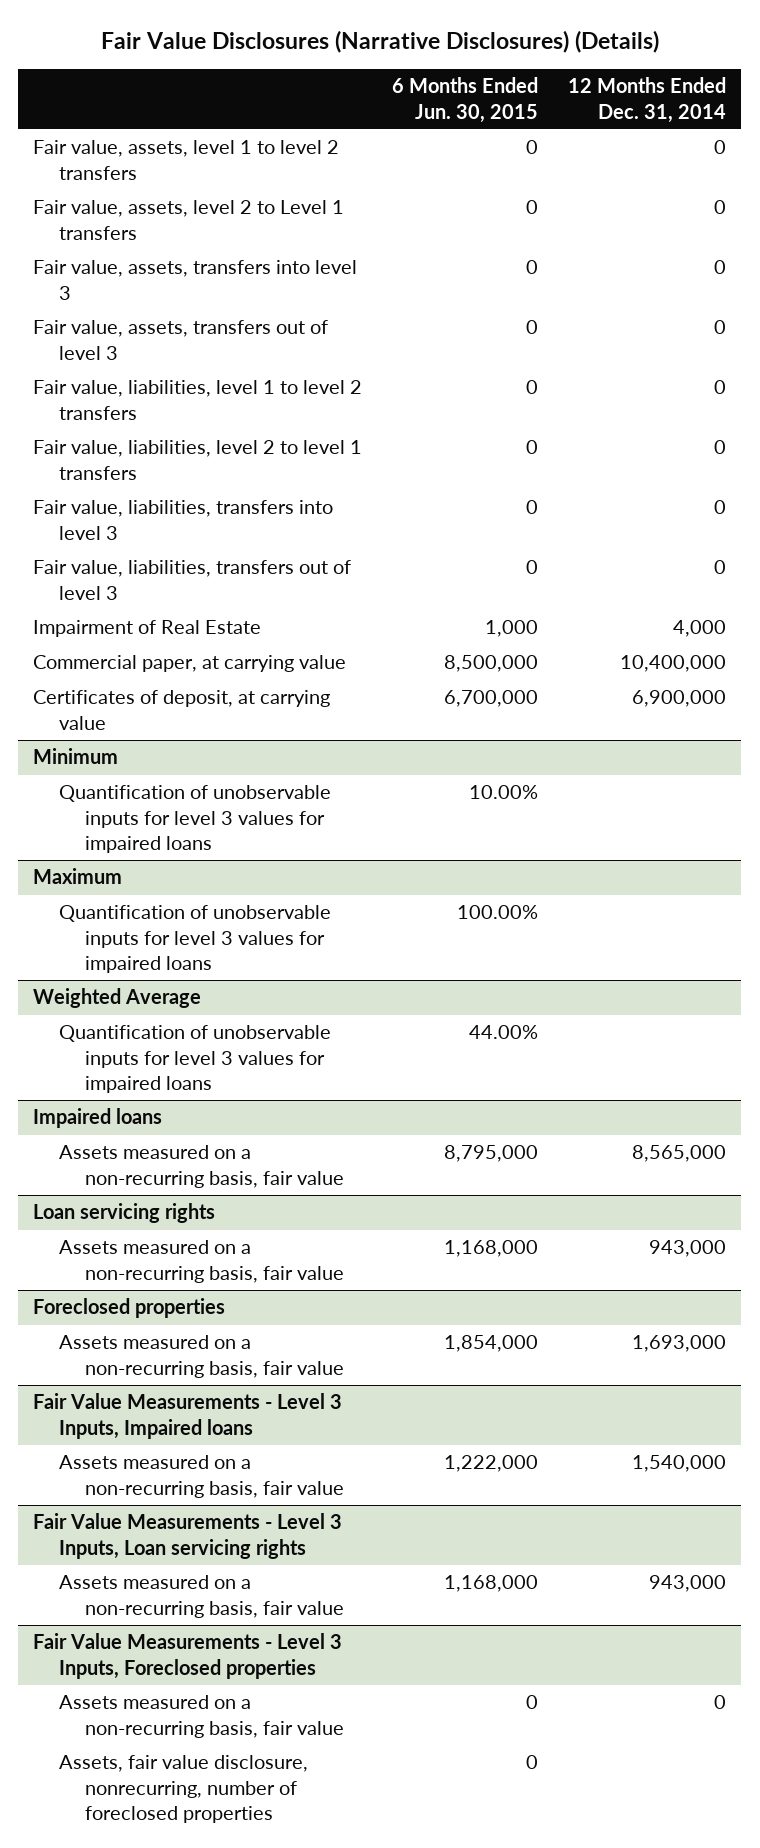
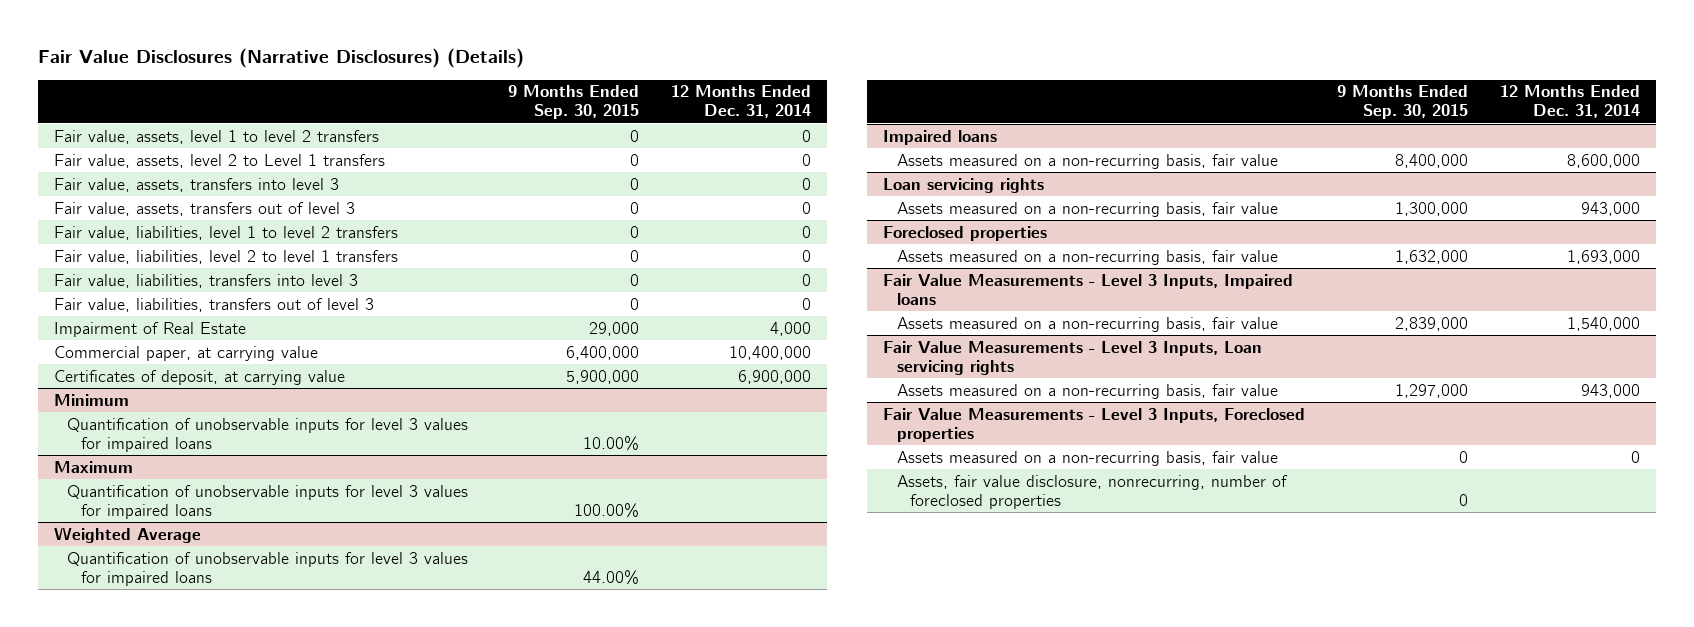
[392,77,539,123] 6 Months Ended Jun. 30, 2015 -> none
none -> [507,85,639,120] 9 Months Ended Sep. 30, 2015
[632,1145,727,1163] 8,565,000 -> [1566,153,1640,168] 8,600,000

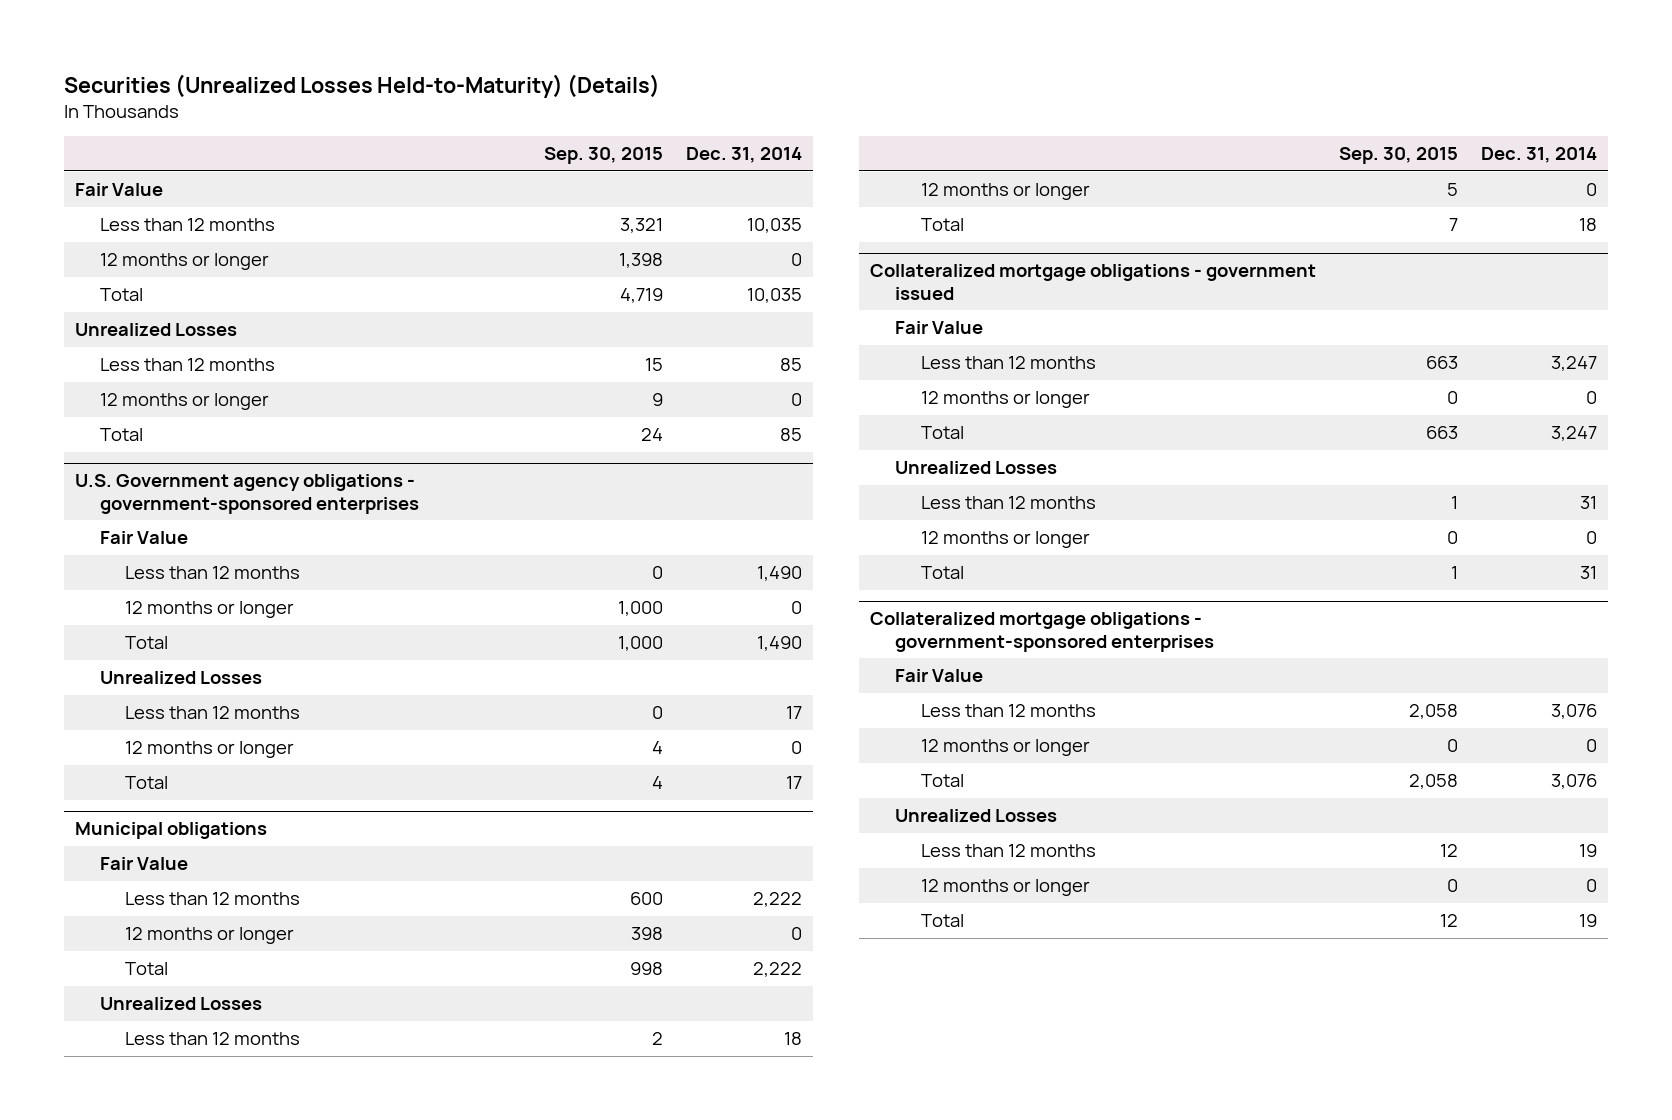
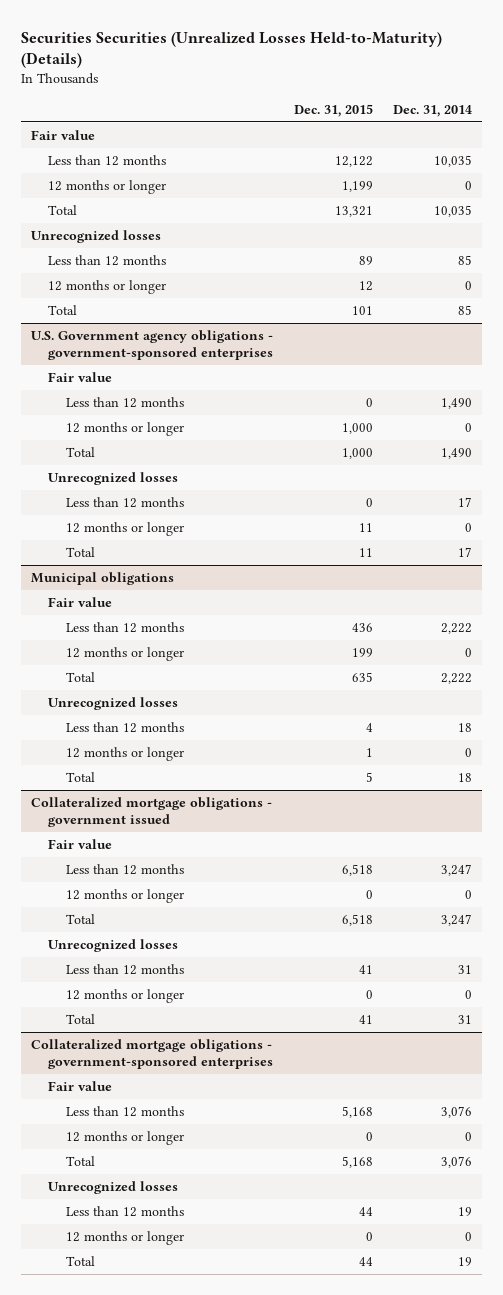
[63,73,660,98] Securities (Unrealized Losses Held-to-Maturity) (Details) -> [21,31,443,69] Securities Securities (Unrealized Losses Held-to-Maturity) (Details)
[543,147,663,165] Sep. 30, 2015 -> none
none -> [293,103,373,117] Dec. 31, 2015
[75,183,164,197] Fair Value -> [31,130,96,141] Fair value
[75,323,238,337] Unrealized Losses -> [31,230,162,244] Unrecognized losses
[100,531,189,545] Fair Value -> [48,372,113,383] Fair value
[100,671,263,685] Unrealized Losses -> [48,472,179,486] Unrecognized losses
[100,857,189,871] Fair Value -> [48,597,113,608] Fair value
[100,997,263,1011] Unrealized Losses -> [48,697,179,711] Unrecognized losses
[895,321,984,335] Fair Value -> [48,839,113,850] Fair value
[895,461,1058,475] Unrealized Losses -> [48,939,179,953] Unrecognized losses
[895,669,984,683] Fair Value -> [48,1081,113,1092] Fair value
[895,809,1058,823] Unrealized Losses -> [48,1181,179,1195] Unrecognized losses

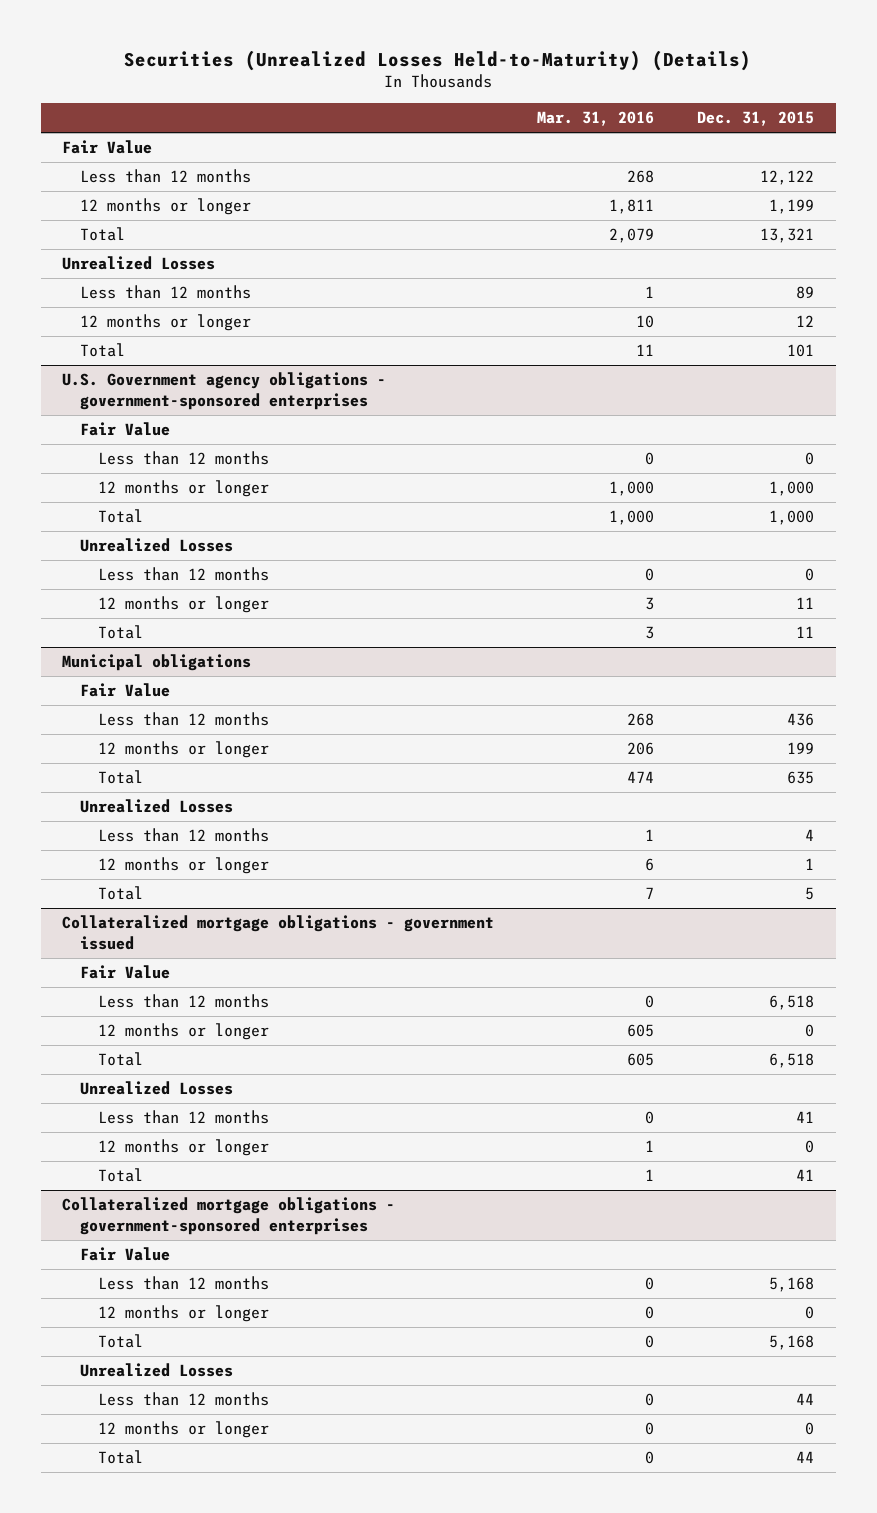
[21,31,443,69] Securities Securities (Unrealized Losses Held-to-Maturity) (Details) -> [124,49,752,71] Securities (Unrealized Losses Held-to-Maturity) (Details)
[392,104,472,117] Dec. 31, 2014 -> none
none -> [537,111,655,127] Mar. 31, 2016
[31,130,96,141] Fair value -> [62,140,153,155] Fair Value
[31,230,162,244] Unrecognized losses -> [62,256,216,271] Unrealized Losses
[48,372,113,383] Fair value -> [79,422,170,437] Fair Value
[48,472,179,486] Unrecognized losses -> [79,538,233,553] Unrealized Losses
[48,597,113,608] Fair value -> [79,683,170,698] Fair Value
[48,697,179,711] Unrecognized losses -> [79,799,233,814] Unrealized Losses
[48,839,113,850] Fair value -> [79,965,170,980] Fair Value
[48,939,179,953] Unrecognized losses -> [79,1081,233,1096] Unrealized Losses
[48,1081,113,1092] Fair value -> [79,1247,170,1262] Fair Value
[48,1181,179,1195] Unrecognized losses -> [79,1363,233,1378] Unrealized Losses

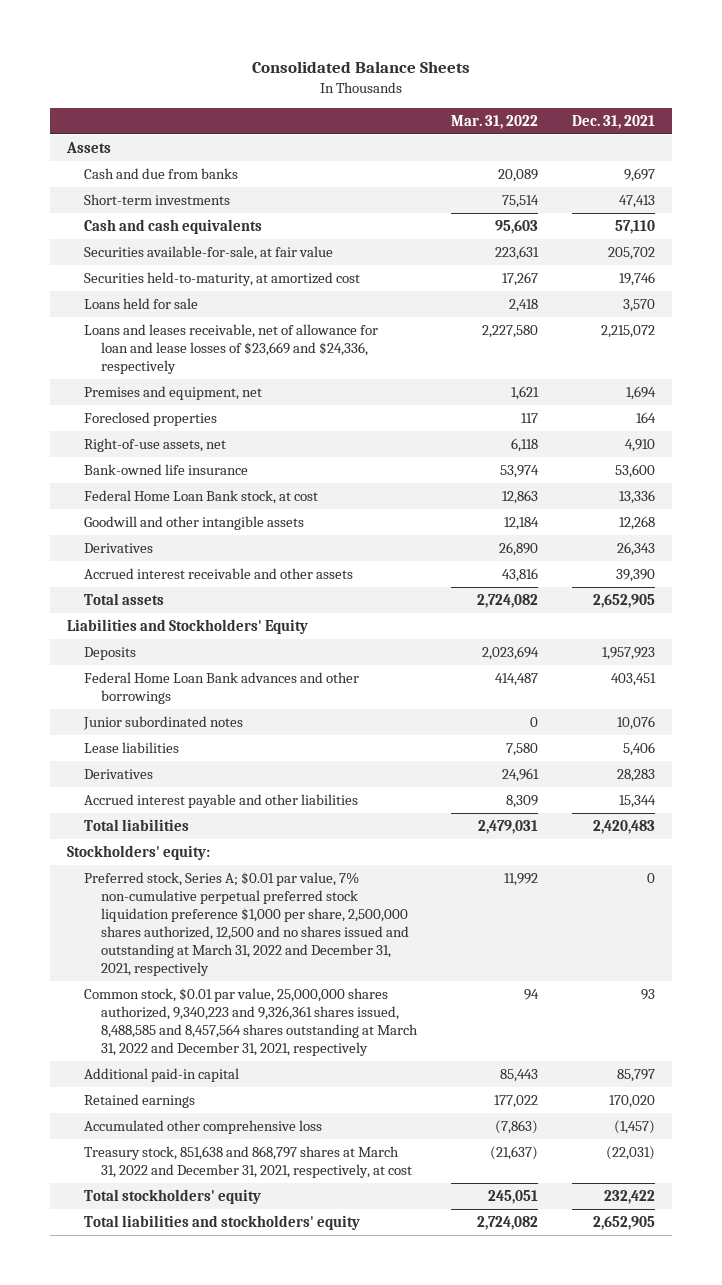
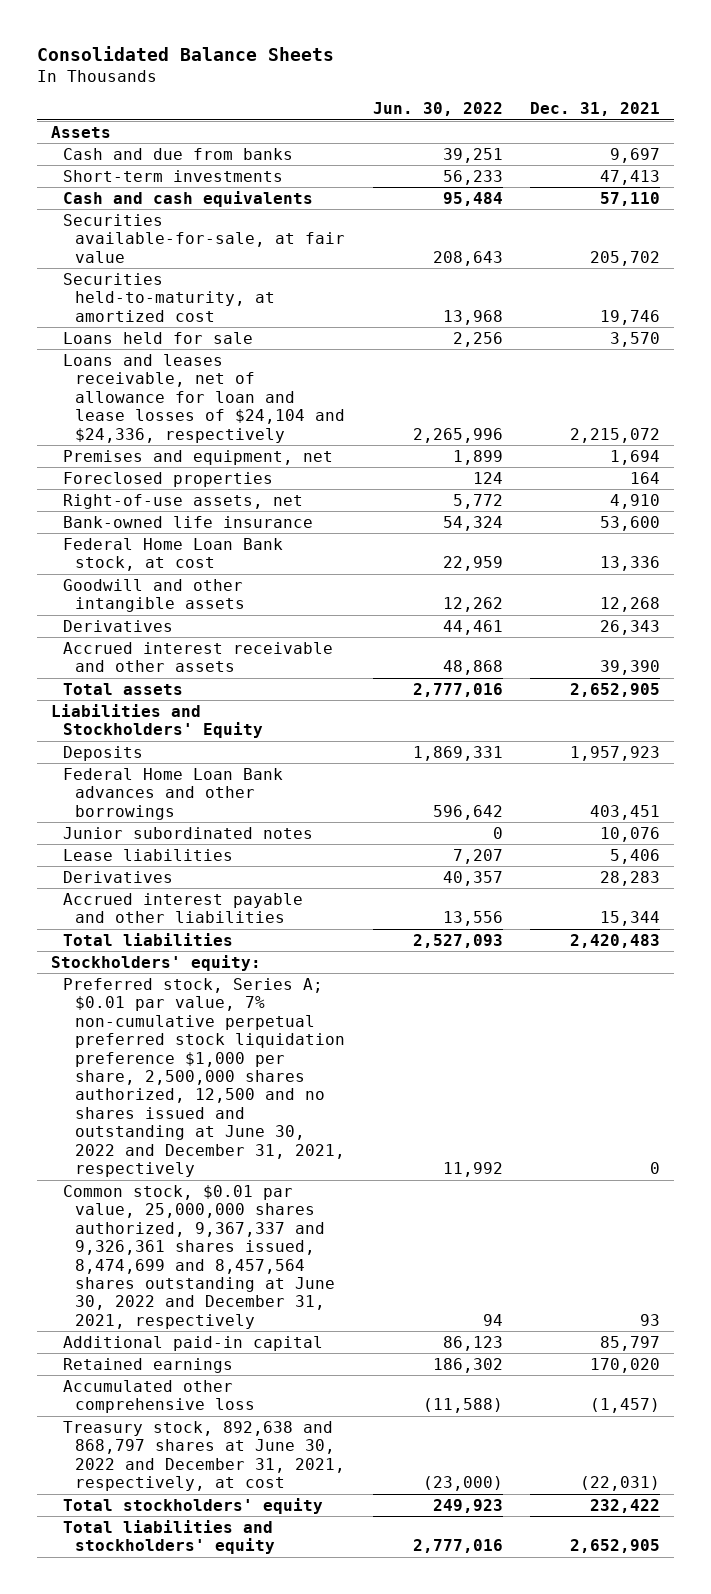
[450,114,538,129] Mar. 31, 2022 -> none
none -> [372,102,503,117] Jun. 30, 2022
[84,323,379,375] Loans and leases receivable, net of allowance for loan and lease losses of $23,669 and $24,336, respectively -> [62,353,345,443] Loans and leases receivable, net of allowance for loan and lease losses of $24,104 and $24,336, respectively
[84,871,409,977] Preferred stock, Series A; $0.01 par value, 7% non-cumulative perpetual preferred stock liquidation preference $1,000 per share, 2,500,000 shares authorized, 12,500 and no shares issued and outstanding at March 31, 2022 and December 31, 2021, respectively -> [62,977,345,1178] Preferred stock, Series A; $0.01 par value, 7% non-cumulative perpetual preferred stock liquidation preference $1,000 per share, 2,500,000 shares authorized, 12,500 and no shares issued and outstanding at June 30, 2022 and December 31, 2021, respectively
[84,987,418,1057] Common stock, $0.01 par value, 25,000,000 shares authorized, 9,340,223 and 9,326,361 shares issued, 8,488,585 and 8,457,564 shares outstanding at March 31, 2022 and December 31, 2021, respectively -> [62,1184,335,1329] Common stock, $0.01 par value, 25,000,000 shares authorized, 9,367,337 and 9,326,361 shares issued, 8,474,699 and 8,457,564 shares outstanding at June 30, 2022 and December 31, 2021, respectively
[84,1145,412,1179] Treasury stock, 851,638 and 868,797 shares at March 31, 2022 and December 31, 2021, respectively, at cost -> [62,1420,345,1492] Treasury stock, 892,638 and 868,797 shares at June 30, 2022 and December 31, 2021, respectively, at cost

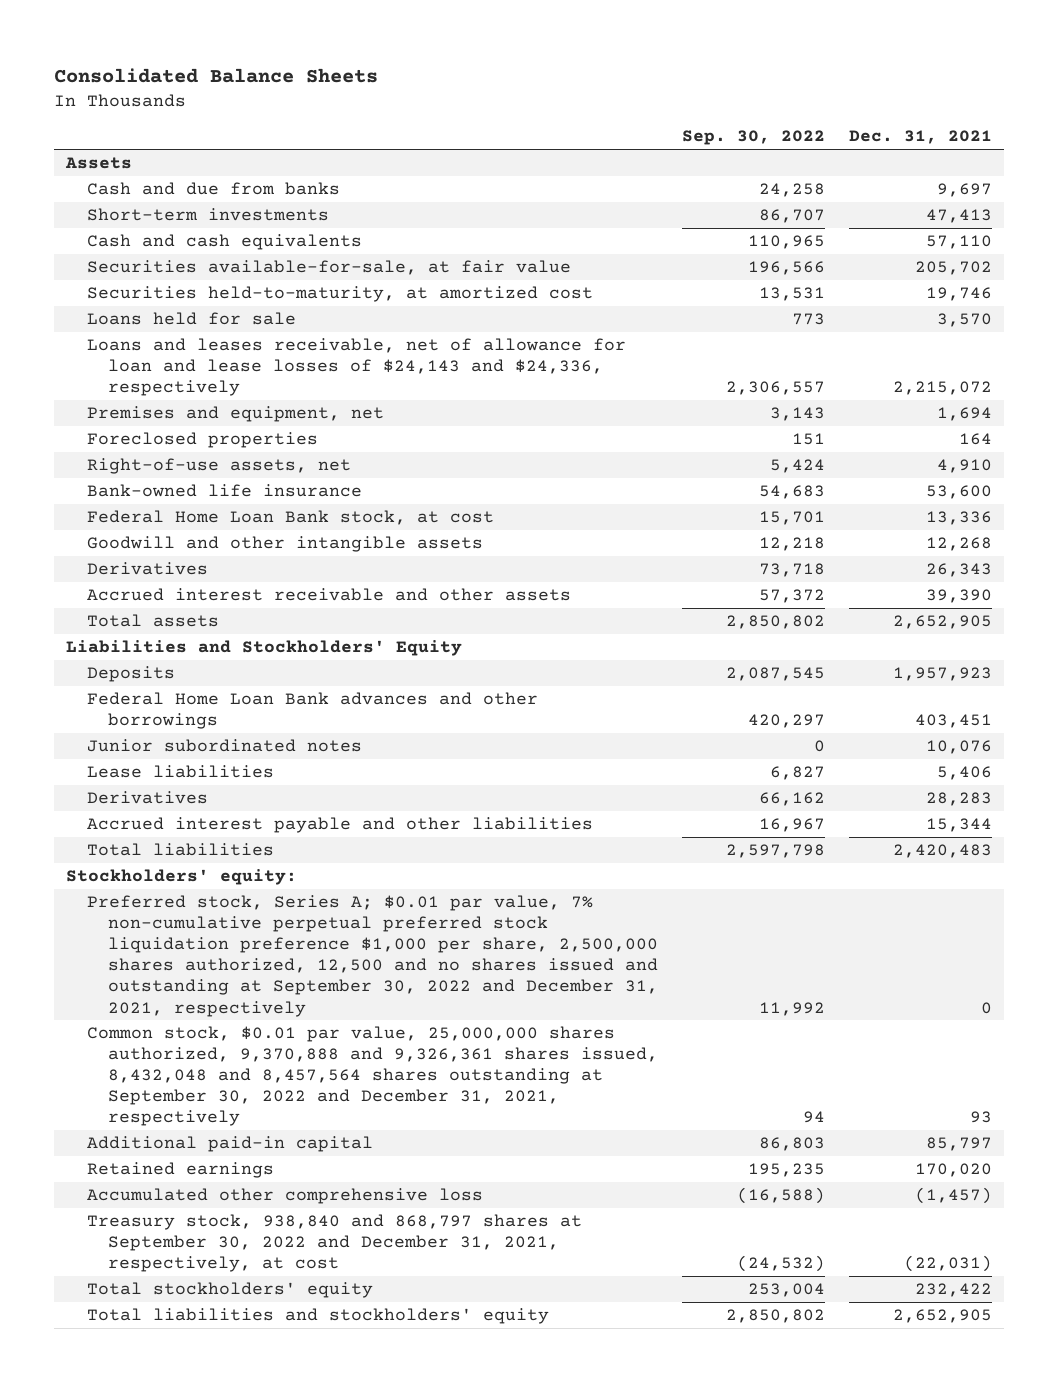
[372,102,503,117] Jun. 30, 2022 -> none
none -> [681,130,825,146] Sep. 30, 2022
[62,353,345,443] Loans and leases receivable, net of allowance for loan and lease losses of $24,104 and $24,336, respectively -> [86,337,626,397] Loans and leases receivable, net of allowance for loan and lease losses of $24,143 and $24,336, respectively
[62,977,345,1178] Preferred stock, Series A; $0.01 par value, 7% non-cumulative perpetual preferred stock liquidation preference $1,000 per share, 2,500,000 shares authorized, 12,500 and no shares issued and outstanding at June 30, 2022 and December 31, 2021, respectively -> [86,894,658,1017] Preferred stock, Series A; $0.01 par value, 7% non-cumulative perpetual preferred stock liquidation preference $1,000 per share, 2,500,000 shares authorized, 12,500 and no shares issued and outstanding at September 30, 2022 and December 31, 2021, respectively
[62,1184,335,1329] Common stock, $0.01 par value, 25,000,000 shares authorized, 9,367,337 and 9,326,361 shares issued, 8,474,699 and 8,457,564 shares outstanding at June 30, 2022 and December 31, 2021, respectively -> [86,1025,658,1127] Common stock, $0.01 par value, 25,000,000 shares authorized, 9,370,888 and 9,326,361 shares issued, 8,432,048 and 8,457,564 shares outstanding at September 30, 2022 and December 31, 2021, respectively
[62,1420,345,1492] Treasury stock, 892,638 and 868,797 shares at June 30, 2022 and December 31, 2021, respectively, at cost -> [86,1213,582,1273] Treasury stock, 938,840 and 868,797 shares at September 30, 2022 and December 31, 2021, respectively, at cost

